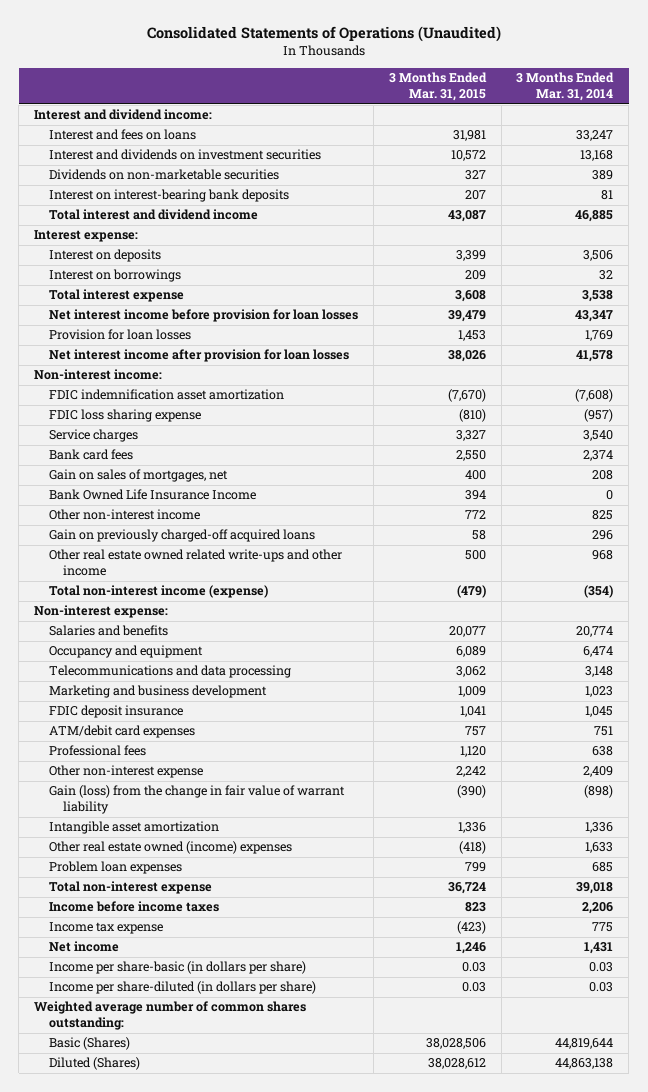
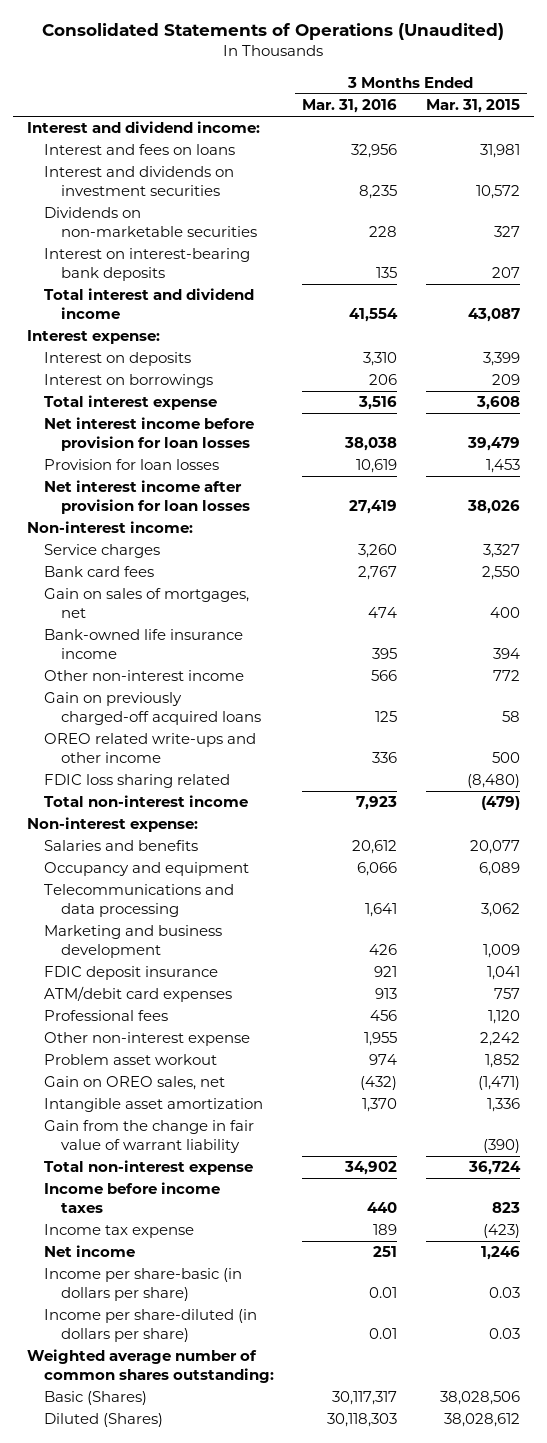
[516,72,615,102] 3 Months Ended Mar. 31, 2014 -> none
none -> [302,99,398,114] Mar. 31, 2016
[48,389,284,401] FDIC indemnification asset amortization -> none
[48,409,201,423] FDIC loss sharing expense -> none
[48,489,256,501] Bank Owned Life Insurance Income -> [44,629,244,660] Bank-owned life insurance income
[48,549,342,577] Other real estate owned related write-ups and other income -> [44,733,257,764] OREO related write-ups and other income
none -> [44,774,231,789] FDIC loss sharing related
[48,585,268,599] Total non-interest income (expense) -> [44,795,249,808] Total non-interest income
[48,785,345,815] Gain (loss) from the change in fair value of warrant liability -> none
none -> [44,1054,218,1066] Problem asset workout
none -> [44,1076,226,1091] Gain on OREO sales, net
[48,841,292,855] Other real estate owned (income) expenses -> none
[48,861,182,875] Problem loan expenses -> none
none -> [44,1120,255,1154] Gain from the change in fair value of warrant liability

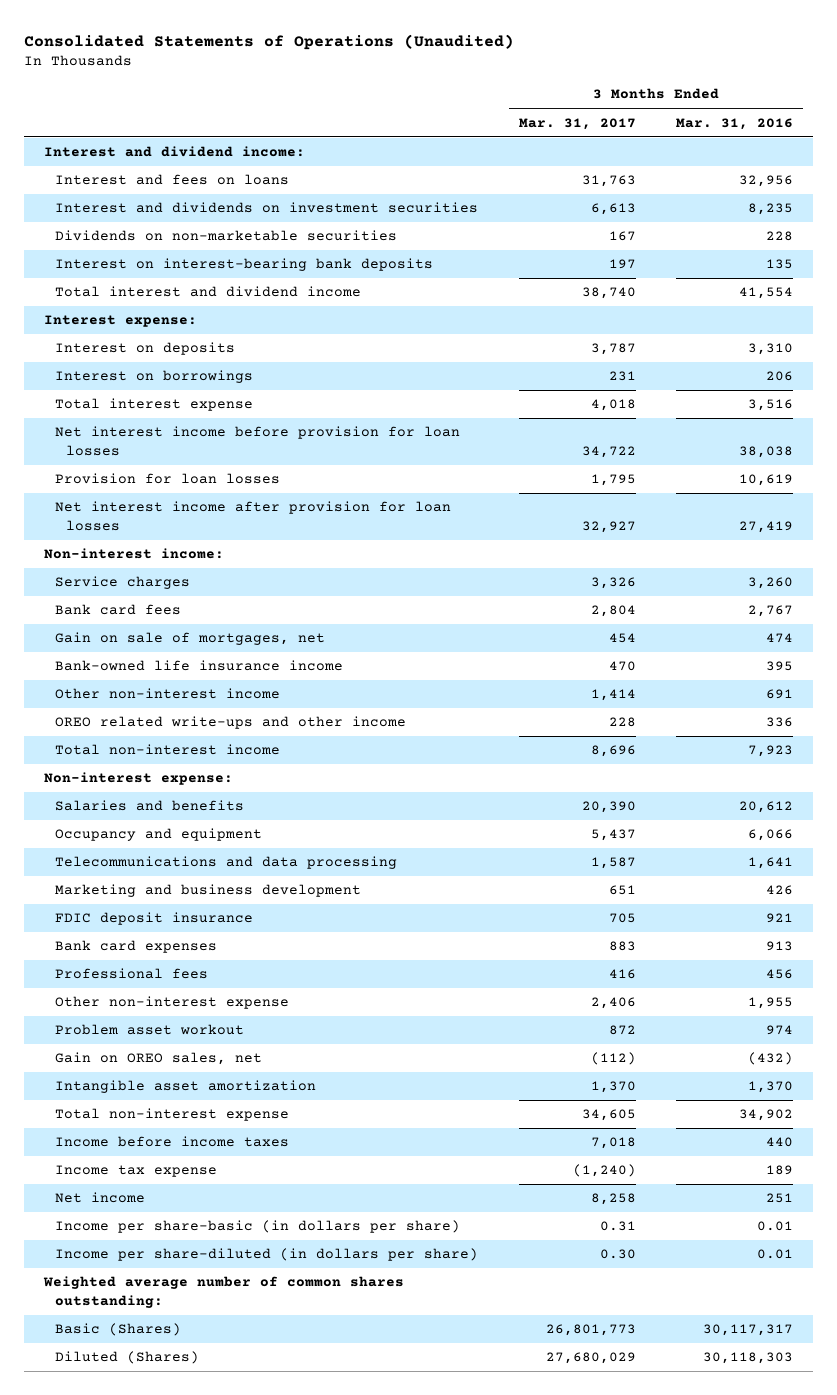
[425,99,520,114] Mar. 31, 2015 -> none
none -> [518,117,636,130] Mar. 31, 2017
[44,588,250,619] Gain on sales of mortgages, net -> [55,632,326,646] Gain on sale of mortgages, net
[44,692,262,726] Gain on previously charged-off acquired loans -> none
[371,670,398,682] 566 -> [766,689,794,700] 691
[44,774,231,789] FDIC loss sharing related -> none
[44,986,233,1003] ATM/debit card expenses -> [55,940,218,954] Bank card expenses
[44,1120,255,1154] Gain from the change in fair value of warrant liability -> none

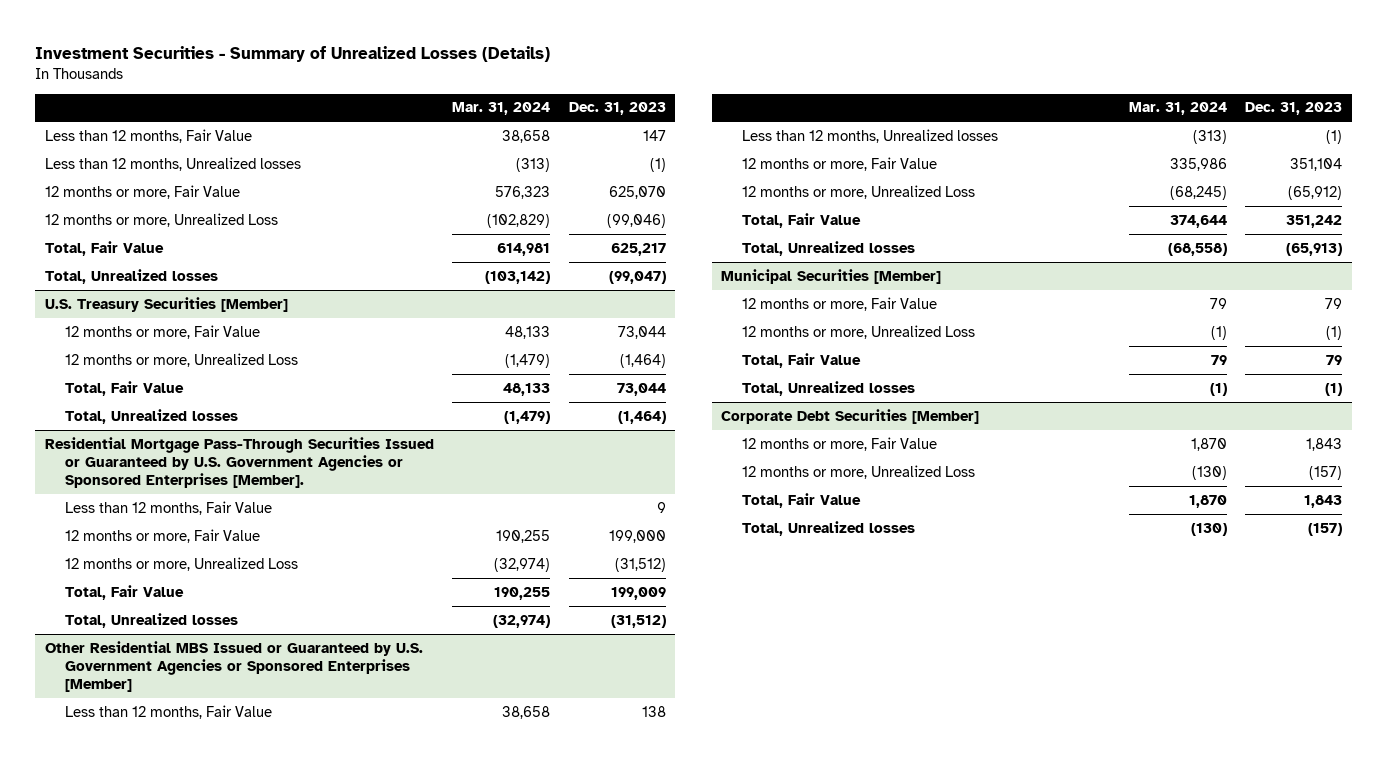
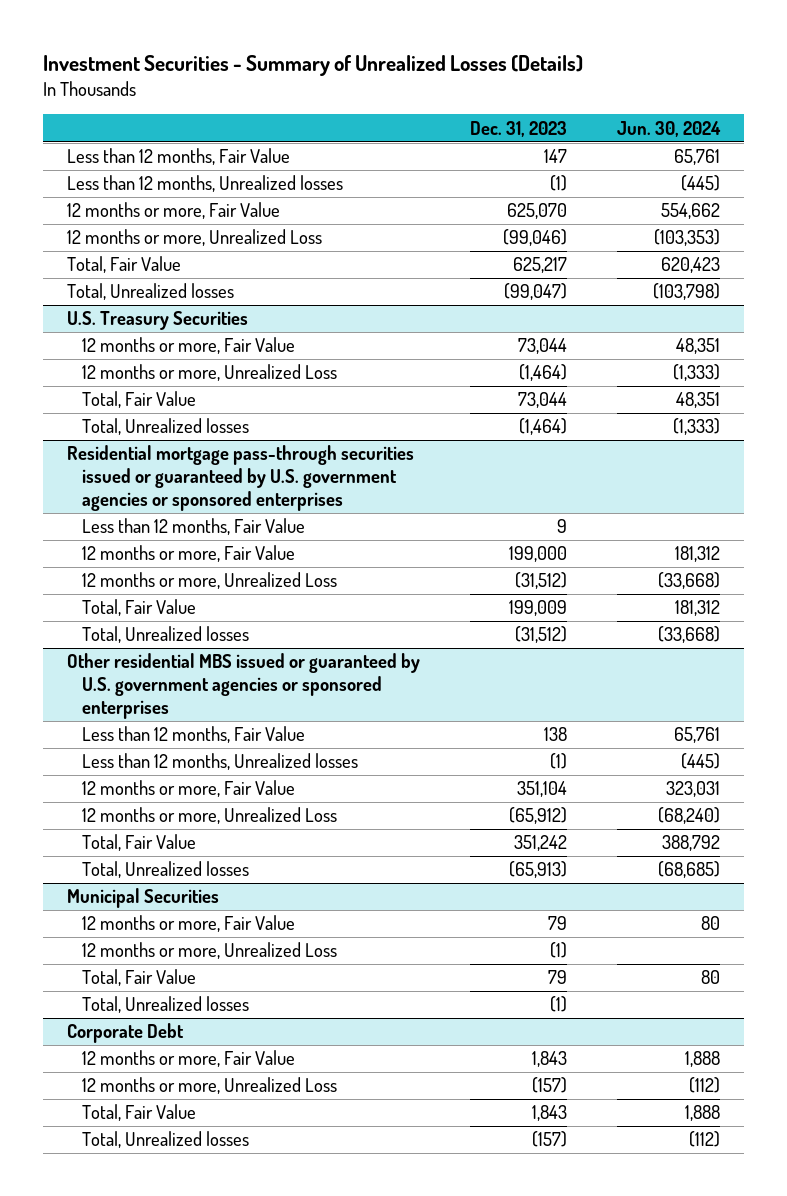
[452,102,551,116] Mar. 31, 2024 -> none
none -> [616,120,721,137] Jun. 30, 2024
[44,296,288,312] U.S. Treasury Securities [Member] -> [67,311,249,331] U.S. Treasury Securities
[44,436,434,488] Residential Mortgage Pass-Through Securities Issued or Guaranteed by U.S. Government Agencies or Sponsored Enterprises [Member]. -> [67,445,415,511] Residential mortgage pass-through securities issued or guaranteed by U.S. government agencies or sponsored enterprises
[44,640,423,692] Other Residential MBS Issued or Guaranteed by U.S. Government Agencies or Sponsored Enterprises [Member] -> [67,653,421,719] Other residential MBS issued or guaranteed by U.S. government agencies or sponsored enterprises
[721,268,942,284] Municipal Securities [Member] -> [67,888,220,909] Municipal Securities
[721,408,980,424] Corporate Debt Securities [Member] -> [67,1023,185,1044] Corporate Debt

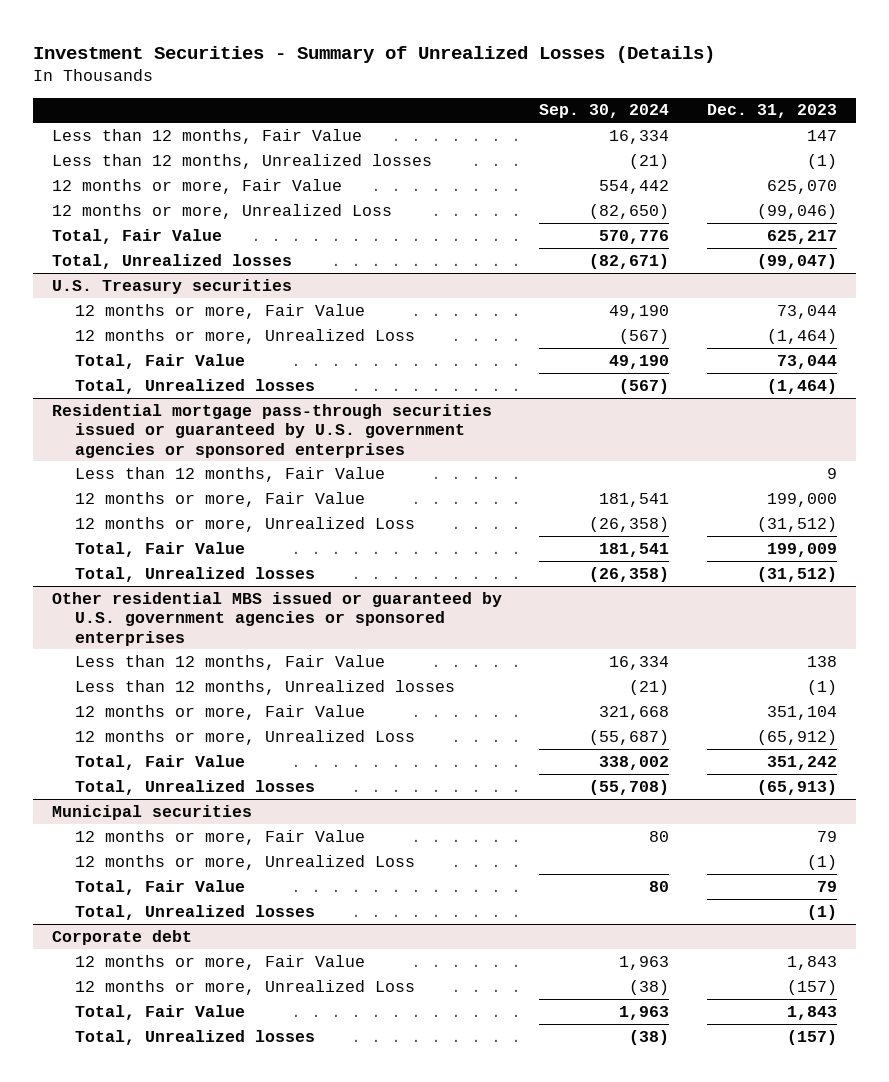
[616,120,721,137] Jun. 30, 2024 -> none
none -> [539,104,670,119] Sep. 30, 2024
[67,311,249,331] U.S. Treasury Securities -> [51,278,292,294] U.S. Treasury securities
[67,888,220,909] Municipal Securities -> [51,804,252,820] Municipal securities
[67,1023,185,1044] Corporate Debt -> [51,929,192,945] Corporate debt

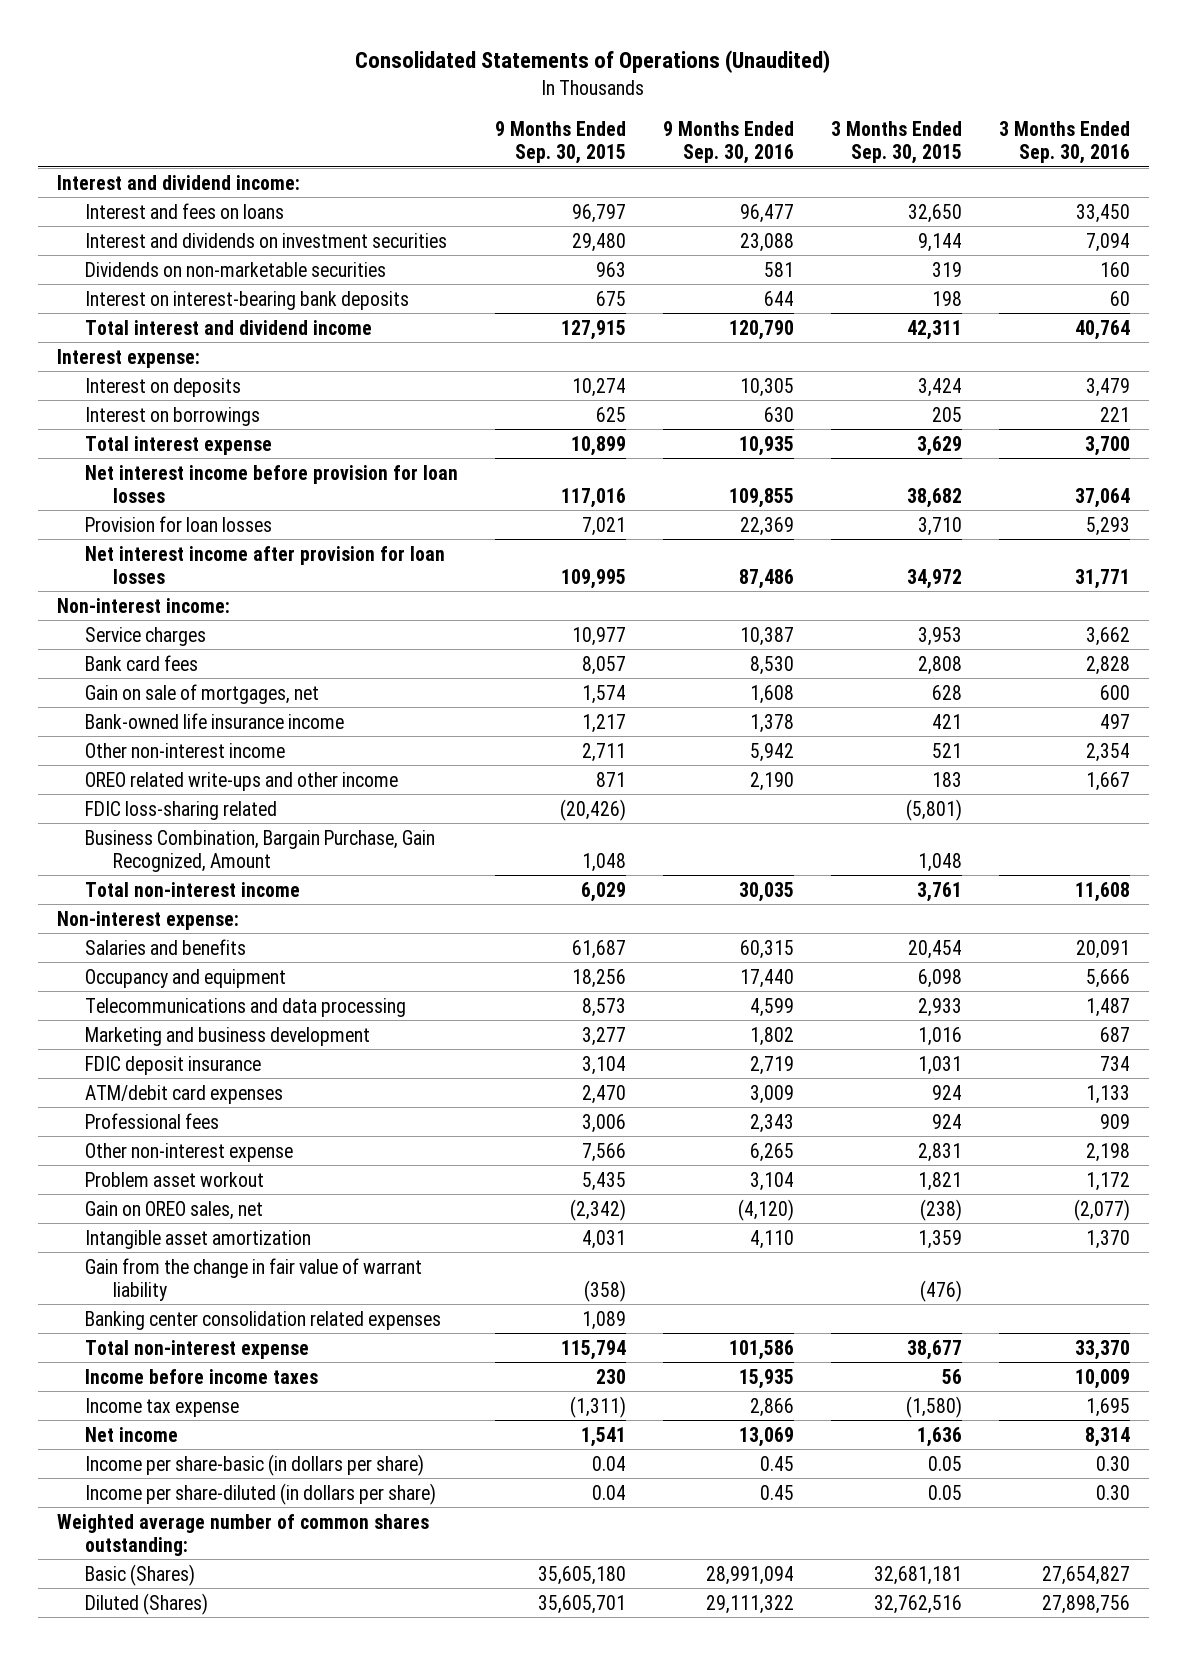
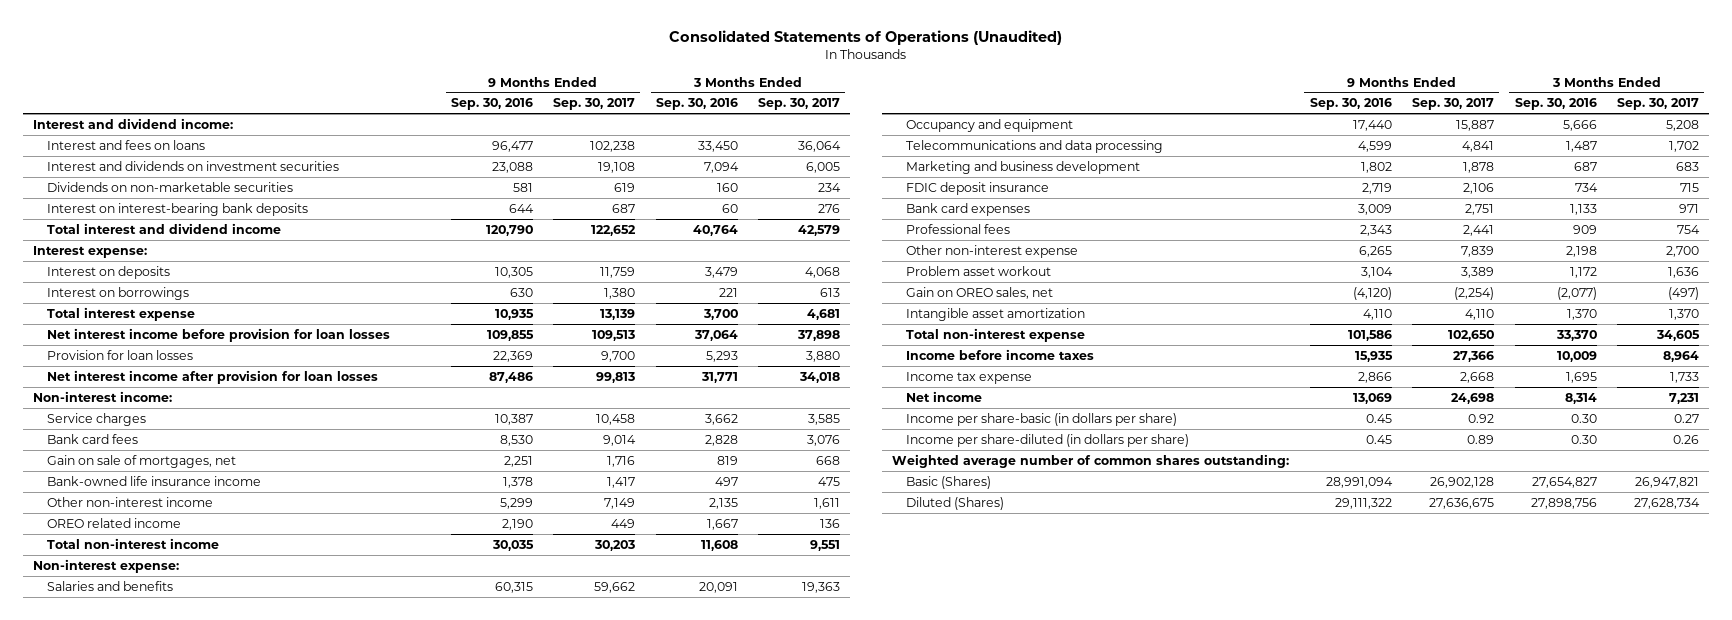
[495,120,627,164] 9 Months Ended Sep. 30, 2015 -> none
[831,120,963,164] 3 Months Ended Sep. 30, 2015 -> none
none -> [553,98,636,111] Sep. 30, 2017
none -> [758,98,841,111] Sep. 30, 2017
[750,684,795,704] 1,608 -> [503,455,533,467] 2,251
[1100,684,1131,700] 600 -> [716,455,738,465] 819
[84,800,277,820] FDIC loss-sharing related -> none
[84,829,435,872] Business Combination, Bargain Purchase, Gain Recognized, Amount -> none
[750,742,795,762] 5,942 -> [499,497,533,509] 5,299
[1086,742,1131,762] 2,354 -> [708,497,738,509] 2,135
[84,771,398,791] OREO related write-ups and other income -> [47,517,182,528] OREO related income
[84,1084,283,1104] ATM/debit card expenses -> [906,202,1031,216] Bank card expenses
[84,1257,422,1301] Gain from the change in fair value of warrant liability -> none
[84,1310,441,1330] Banking center consolidation related expenses -> none

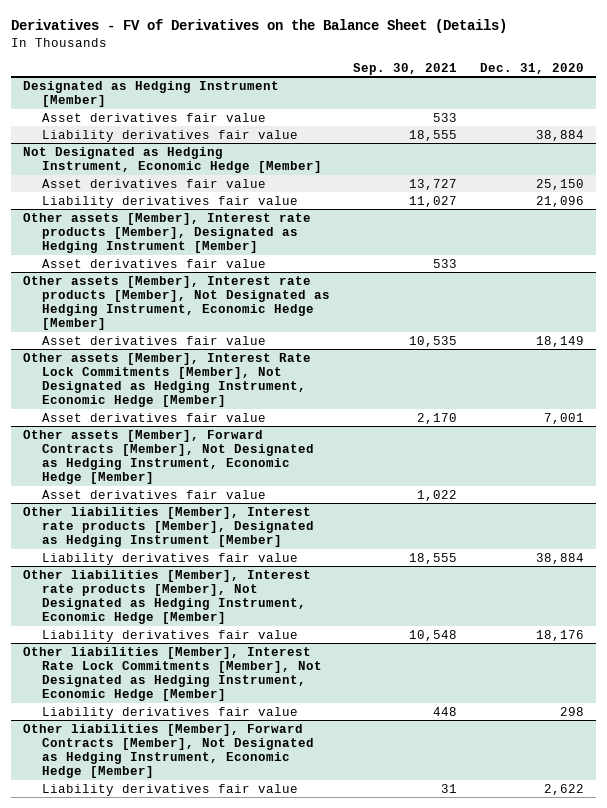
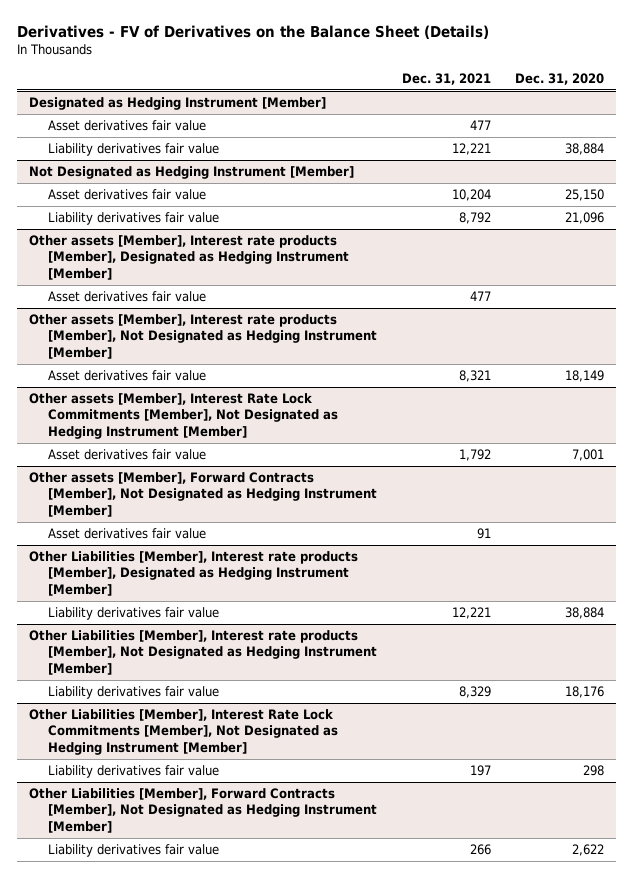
[353,62,458,75] Sep. 30, 2021 -> none
none -> [401,72,491,85] Dec. 31, 2021
[22,146,323,173] Not Designated as Hedging Instrument, Economic Hedge [Member] -> [29,166,355,180] Not Designated as Hedging Instrument [Member]
[22,275,331,331] Other assets [Member], Interest rate products [Member], Not Designated as Hedging Instrument, Economic Hedge [Member] -> [29,314,378,359] Other assets [Member], Interest rate products [Member], Not Designated as Hedging Instrument [Member]
[22,352,311,408] Other assets [Member], Interest Rate Lock Commitments [Member], Not Designated as Hedging Instrument, Economic Hedge [Member] -> [29,393,339,439] Other assets [Member], Interest Rate Lock Commitments [Member], Not Designated as Hedging Instrument [Member]
[22,429,315,485] Other assets [Member], Forward Contracts [Member], Not Designated as Hedging Instrument, Economic Hedge [Member] -> [29,472,378,517] Other assets [Member], Forward Contracts [Member], Not Designated as Hedging Instrument [Member]
[22,506,315,548] Other liabilities [Member], Interest rate products [Member], Designated as Hedging Instrument [Member] -> [29,551,359,596] Other Liabilities [Member], Interest rate products [Member], Designated as Hedging Instrument [Member]
[22,569,311,625] Other liabilities [Member], Interest rate products [Member], Not Designated as Hedging Instrument, Economic Hedge [Member] -> [29,630,378,675] Other Liabilities [Member], Interest rate products [Member], Not Designated as Hedging Instrument [Member]
[22,646,323,702] Other liabilities [Member], Interest Rate Lock Commitments [Member], Not Designated as Hedging Instrument, Economic Hedge [Member] -> [29,709,339,755] Other Liabilities [Member], Interest Rate Lock Commitments [Member], Not Designated as Hedging Instrument [Member]
[22,723,315,779] Other liabilities [Member], Forward Contracts [Member], Not Designated as Hedging Instrument, Economic Hedge [Member] -> [29,788,378,833] Other Liabilities [Member], Forward Contracts [Member], Not Designated as Hedging Instrument [Member]

